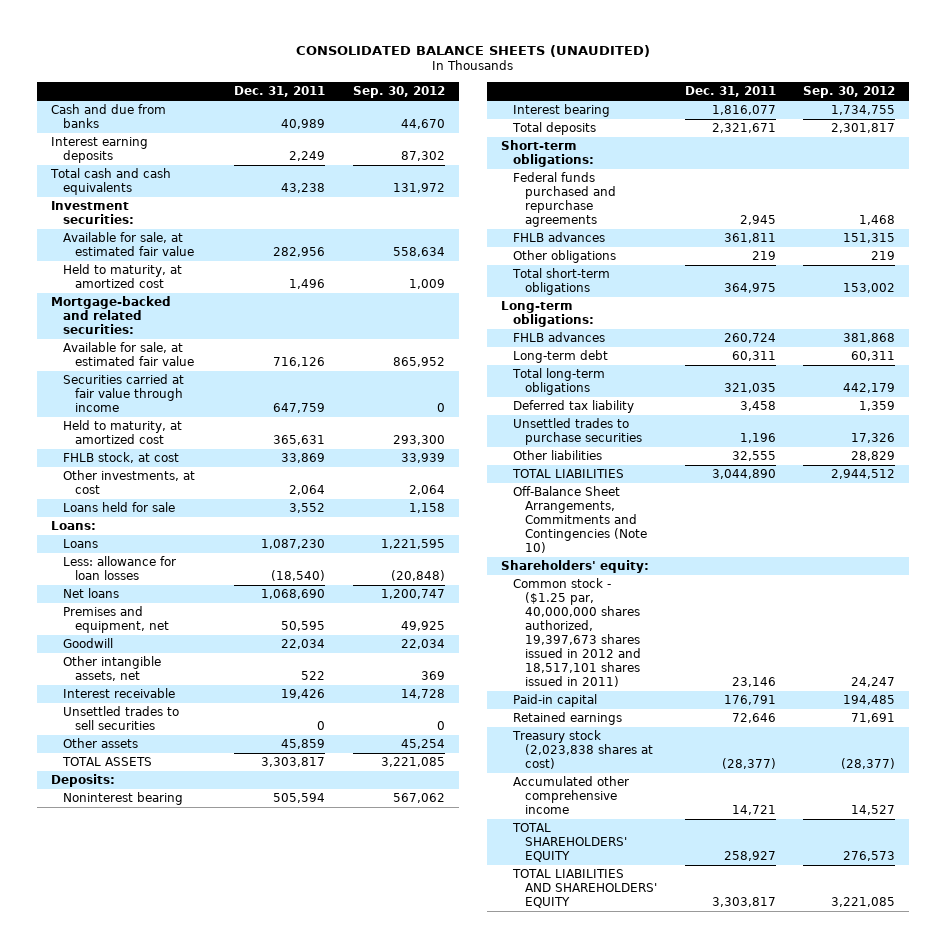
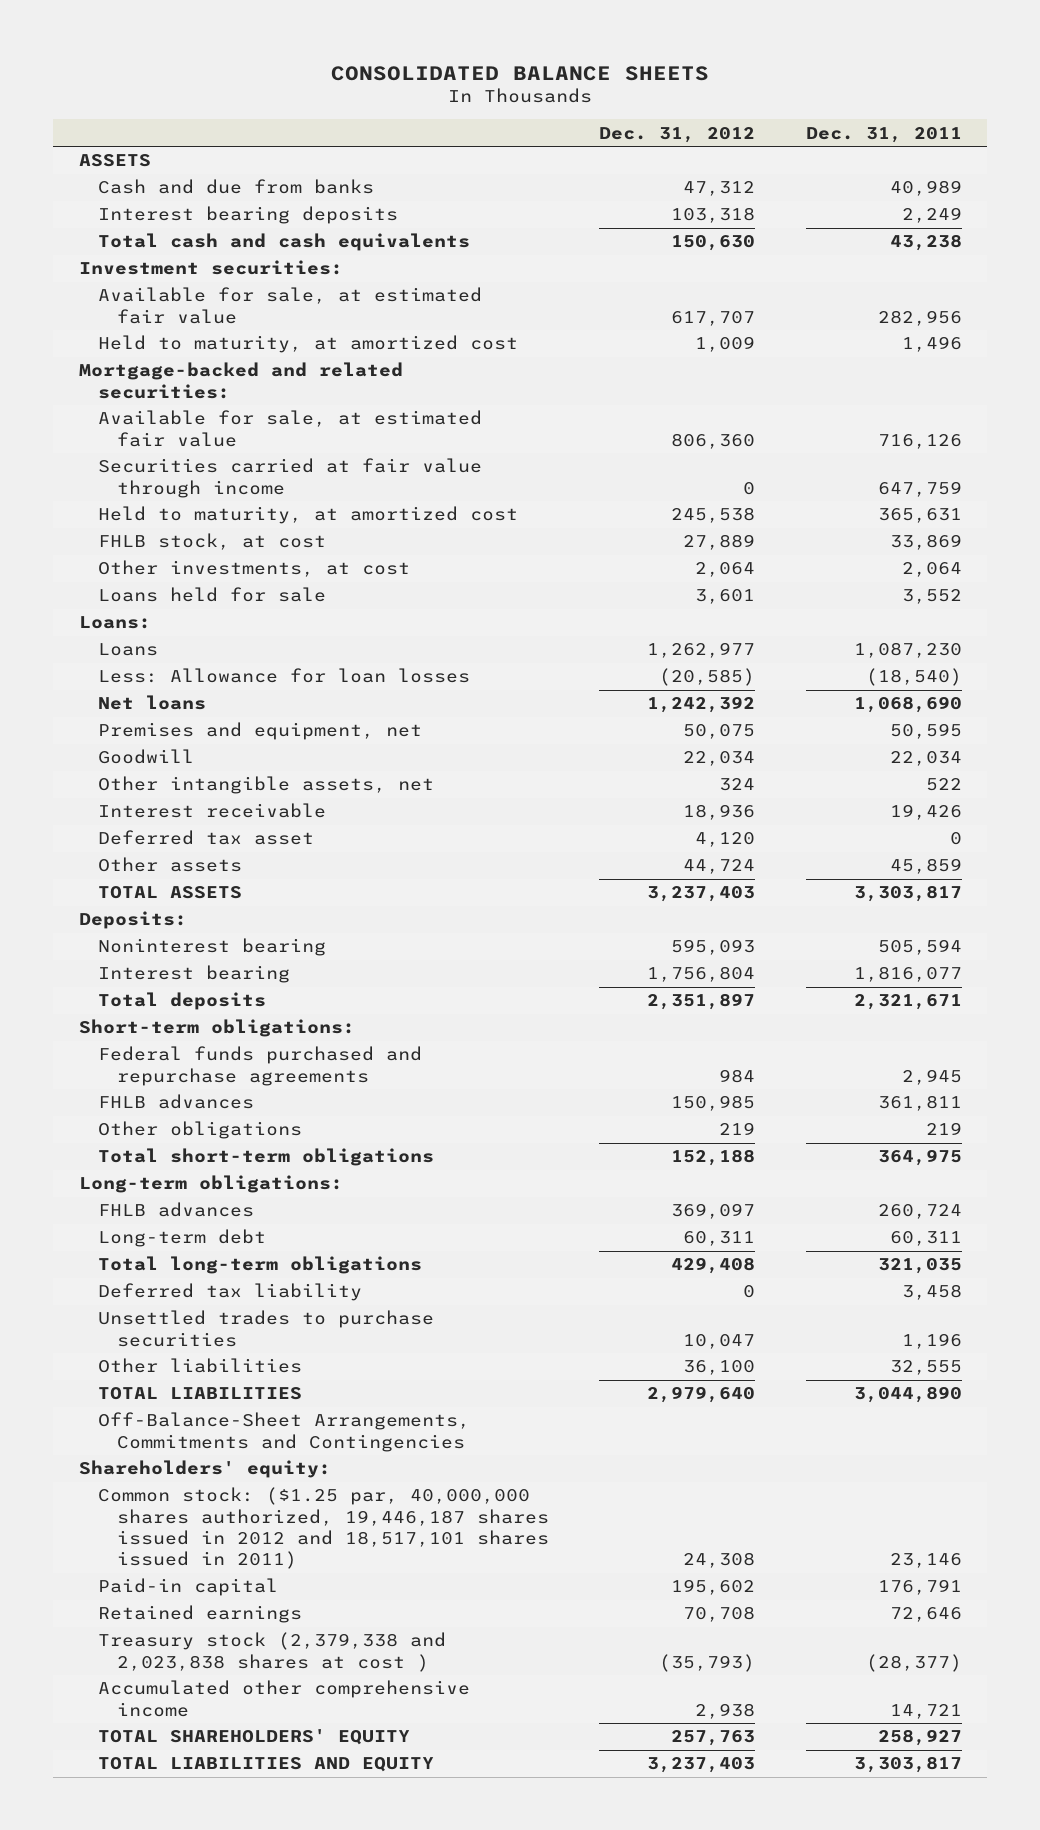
[295,44,650,57] CONSOLIDATED BALANCE SHEETS (UNAUDITED) -> [331,65,710,81] CONSOLIDATED BALANCE SHEETS
[352,86,445,99] Sep. 30, 2012 -> none
none -> [599,126,756,143] Dec. 31, 2012
none -> [78,154,151,168] ASSETS
[50,137,148,164] Interest earning deposits -> [97,206,398,225] Interest bearing deposits
[62,556,176,581] Less: allowance for loan losses -> [97,668,470,684] Less: Allowance for loan losses
[62,706,179,731] Unsettled trades to sell securities -> none
none -> [97,830,314,846] Deferred tax asset
[513,486,648,554] Off-Balance Sheet Arrangements, Commitments and Contingencies (Note 10) -> [97,1412,470,1452] Off-Balance-Sheet Arrangements, Commitments and Contingencies
[513,578,642,688] Common stock - ($1.25 par, 40,000,000 shares authorized, 19,397,673 shares issued in 2012 and 18,517,101 shares issued in 2011) -> [97,1487,549,1570] Common stock: ($1.25 par, 40,000,000 shares authorized, 19,446,187 shares issued in 2012 and 18,517,101 shares issued in 2011)
[512,730,654,770] Treasury stock (2,023,838 shares at cost) -> [97,1632,446,1672] Treasury stock (2,379,338 and 2,023,838 shares at cost )
[512,869,658,909] TOTAL LIABILITIES AND SHAREHOLDERS' EQUITY -> [97,1757,434,1773] TOTAL LIABILITIES AND EQUITY

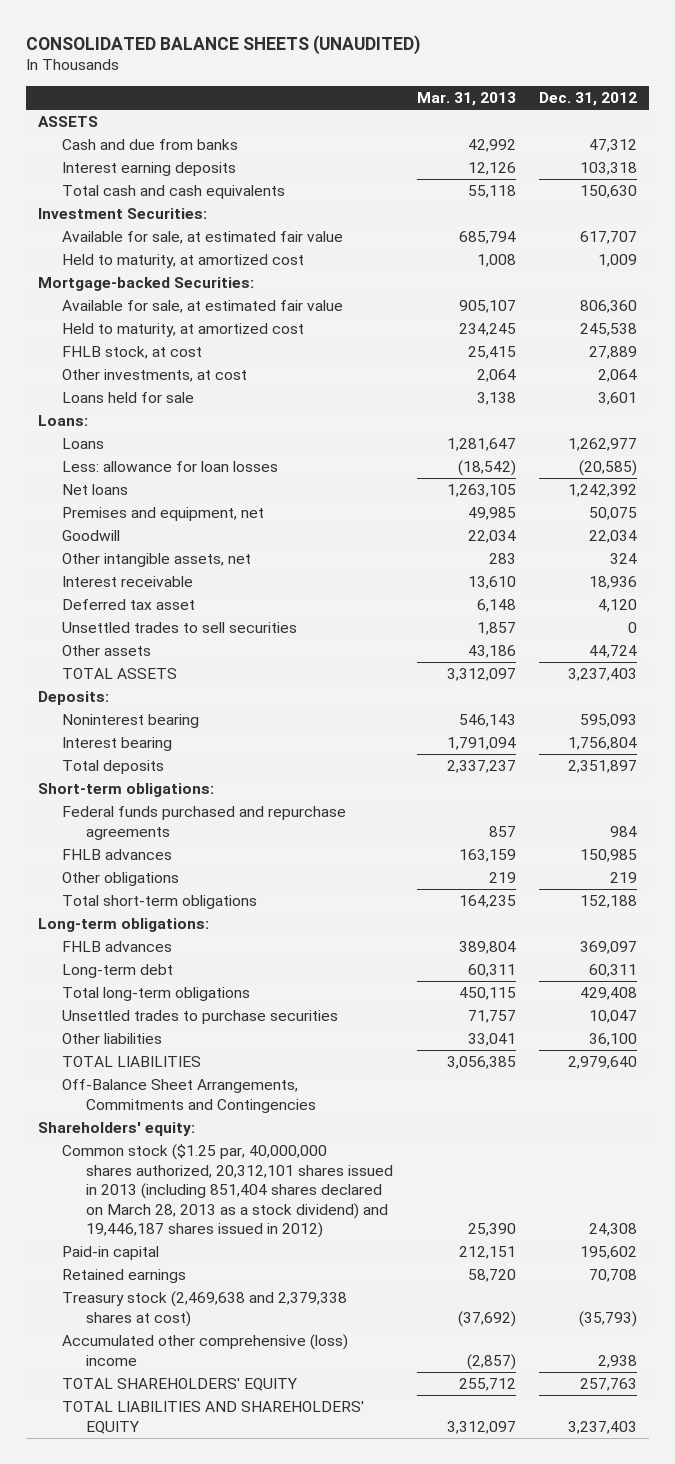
[331,65,710,81] CONSOLIDATED BALANCE SHEETS -> [25,34,420,55] CONSOLIDATED BALANCE SHEETS (UNAUDITED)
[805,126,962,143] Dec. 31, 2011 -> none
none -> [416,91,516,106] Mar. 31, 2013
[97,206,398,225] Interest bearing deposits -> [61,162,236,177] Interest earning deposits
[78,260,343,276] Investment securities: -> [37,208,207,220] Investment Securities:
[78,362,403,399] Mortgage-backed and related securities: -> [37,277,254,292] Mortgage-backed Securities:
[97,458,482,498] Securities carried at fair value through income -> none
[97,668,470,684] Less: Allowance for loan losses -> [61,461,278,473] Less: allowance for loan losses
none -> [61,622,297,634] Unsettled trades to sell securities
[97,1283,362,1302] Deferred tax liability -> none
[97,1412,470,1452] Off-Balance-Sheet Arrangements, Commitments and Contingencies -> [61,1079,317,1113] Off-Balance Sheet Arrangements, Commitments and Contingencies
[97,1487,549,1570] Common stock: ($1.25 par, 40,000,000 shares authorized, 19,446,187 shares issued in 2012 and 18,517,101 shares issued in 2011) -> [61,1144,394,1238] Common stock ($1.25 par, 40,000,000 shares authorized, 20,312,101 shares issued in 2013 (including 851,404 shares declared on March 28, 2013 as a stock dividend) and 19,446,187 shares issued in 2012)
[97,1632,446,1672] Treasury stock (2,379,338 and 2,023,838 shares at cost ) -> [61,1291,347,1327] Treasury stock (2,469,638 and 2,379,338 shares at cost)
[97,1680,470,1717] Accumulated other comprehensive income -> [61,1334,348,1366] Accumulated other comprehensive (loss) income
[97,1757,434,1773] TOTAL LIABILITIES AND EQUITY -> [61,1401,364,1434] TOTAL LIABILITIES AND SHAREHOLDERS' EQUITY

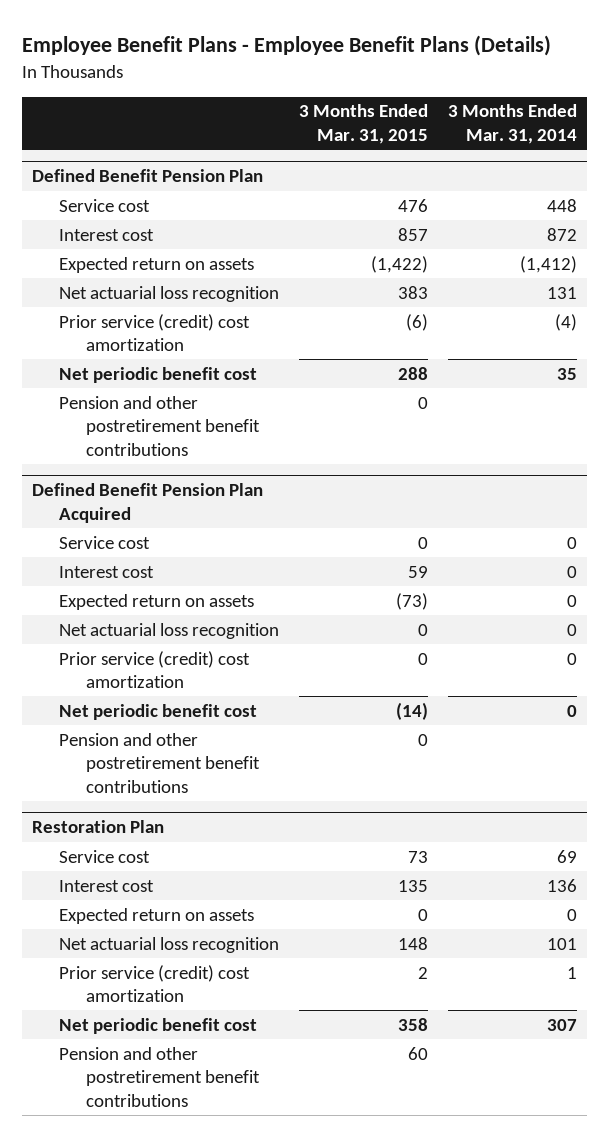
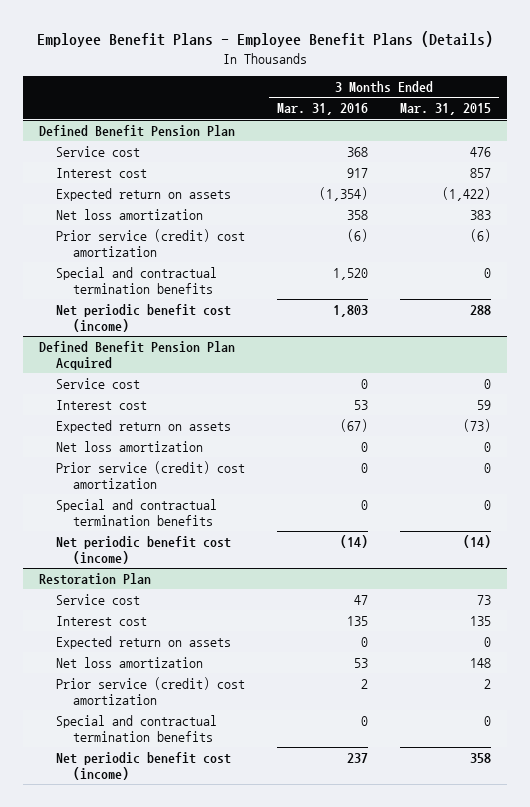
[447,104,577,144] 3 Months Ended Mar. 31, 2014 -> none
none -> [277,103,369,116] Mar. 31, 2016
[58,285,279,302] Net actuarial loss recognition -> [56,208,204,220] Net loss amortization
[58,395,260,456] Pension and other postretirement benefit contributions -> none
none -> [56,266,218,295] Special and contractual termination benefits
[58,366,257,383] Net periodic benefit cost -> [56,303,232,333] Net periodic benefit cost (income)
[58,622,279,639] Net actuarial loss recognition -> [56,440,204,452] Net loss amortization
[58,732,260,793] Pension and other postretirement benefit contributions -> none
none -> [56,498,218,527] Special and contractual termination benefits
[58,703,257,720] Net periodic benefit cost -> [56,535,232,565] Net periodic benefit cost (income)
[58,936,279,953] Net actuarial loss recognition -> [56,656,204,668] Net loss amortization
[58,1046,260,1107] Pension and other postretirement benefit contributions -> none
none -> [56,714,218,743] Special and contractual termination benefits
[58,1017,257,1034] Net periodic benefit cost -> [56,751,232,781] Net periodic benefit cost (income)

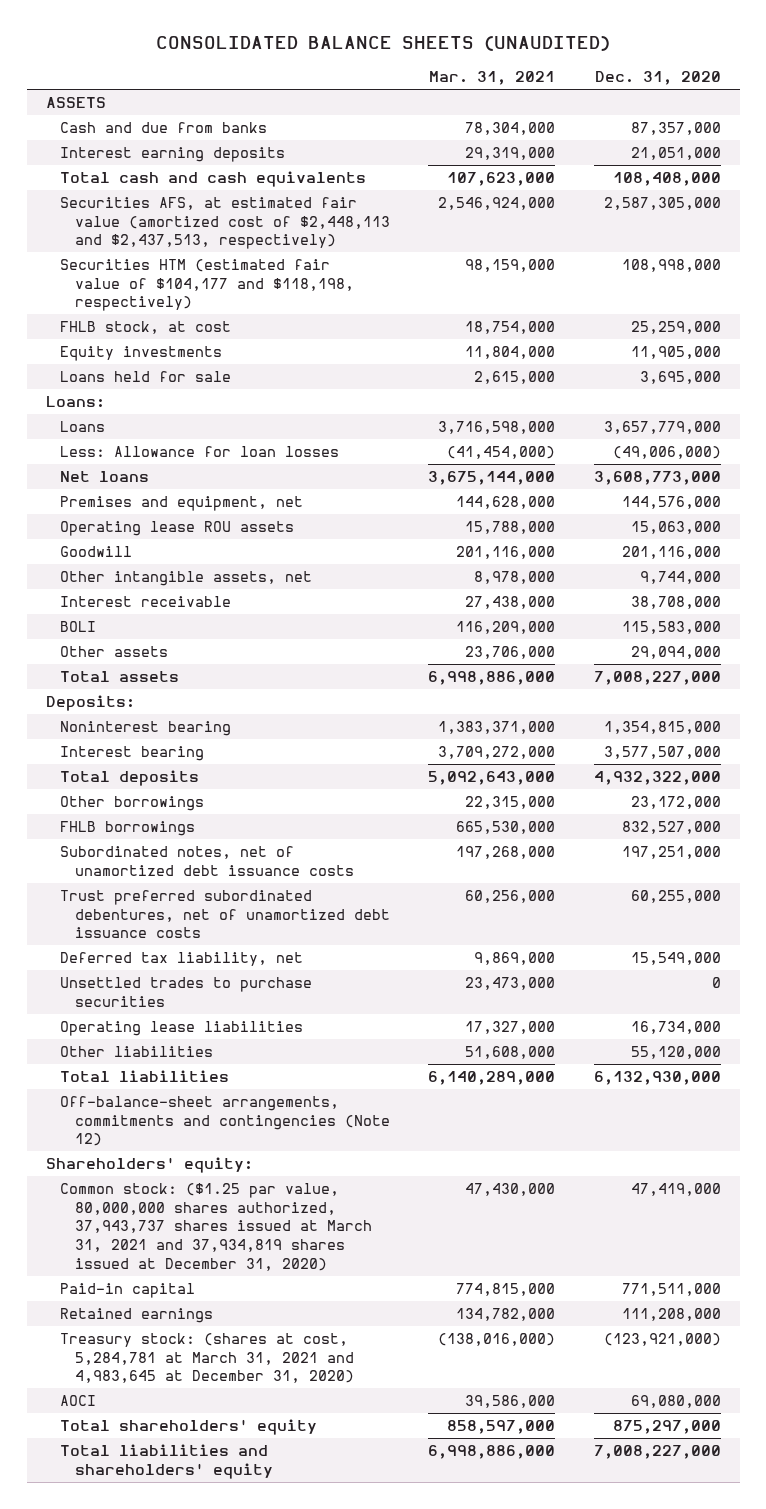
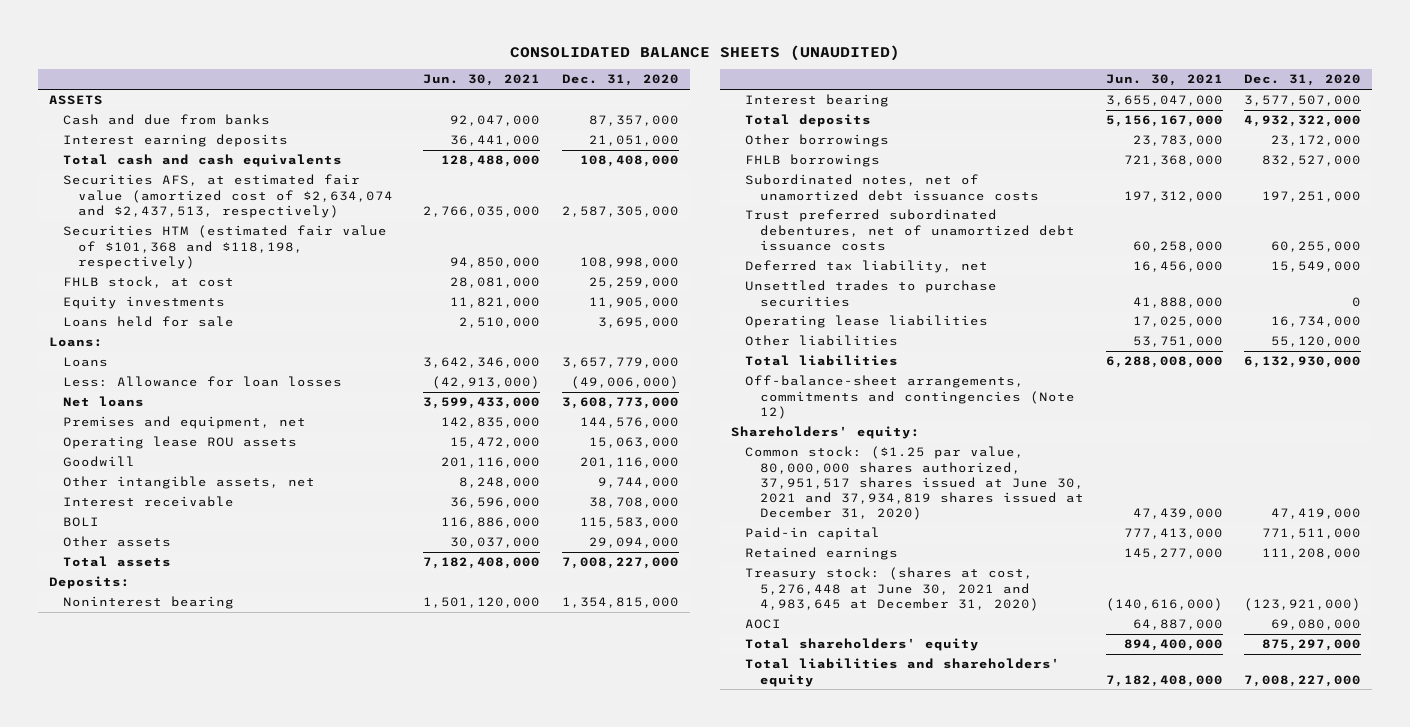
[429,71,556,86] Mar. 31, 2021 -> none
none -> [423,74,541,87] Jun. 30, 2021
[60,197,390,250] Securities AFS, at estimated fair value (amortized cost of $2,448,113 and $2,437,513, respectively) -> [63,174,393,218] Securities AFS, at estimated fair value (amortized cost of $2,634,074 and $2,437,513, respectively)
[60,259,354,312] Securities HTM (estimated fair value of $104,177 and $118,198, respectively) -> [63,225,388,269] Securities HTM (estimated fair value of $101,368 and $118,198, respectively)
[60,1183,372,1271] Common stock: ($1.25 par value, 80,000,000 shares authorized, 37,943,737 shares issued at March 31, 2021 and 37,934,819 shares issued at December 31, 2020) -> [745,446,1084,521] Common stock: ($1.25 par value, 80,000,000 shares authorized, 37,951,517 shares issued at June 30, 2021 and 37,934,819 shares issued at December 31, 2020)
[60,1333,354,1384] Treasury stock: (shares at cost, 5,284,781 at March 31, 2021 and 4,983,645 at December 31, 2020) -> [745,567,1039,611] Treasury stock: (shares at cost, 5,276,448 at June 30, 2021 and 4,983,645 at December 31, 2020)

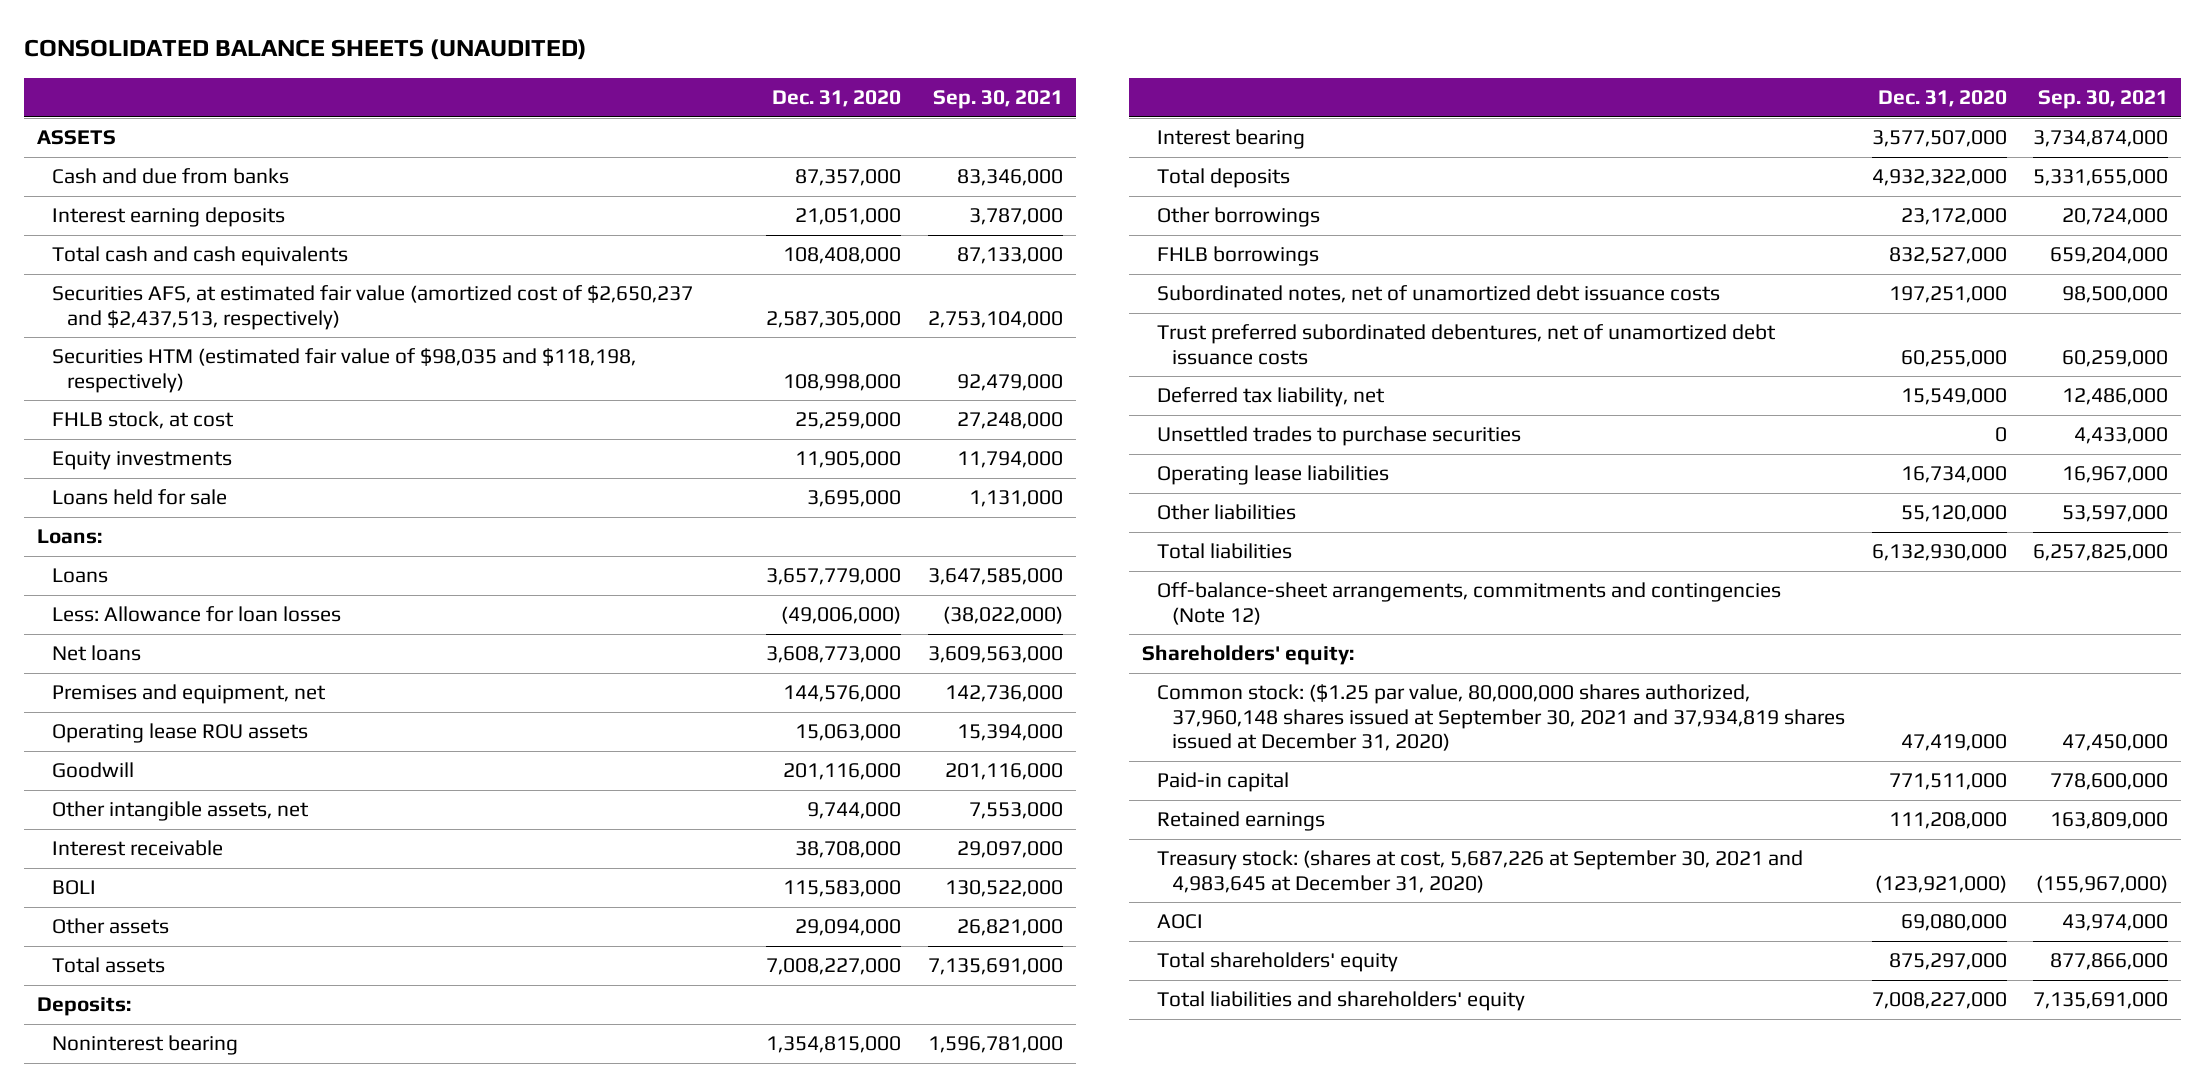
[423,74,541,87] Jun. 30, 2021 -> none
none -> [932,90,1063,110] Sep. 30, 2021
[63,174,393,218] Securities AFS, at estimated fair value (amortized cost of $2,634,074 and $2,437,513, respectively) -> [51,285,693,330] Securities AFS, at estimated fair value (amortized cost of $2,650,237 and $2,437,513, respectively)
[63,225,388,269] Securities HTM (estimated fair value of $101,368 and $118,198, respectively) -> [51,348,636,393] Securities HTM (estimated fair value of $98,035 and $118,198, respectively)
[745,446,1084,521] Common stock: ($1.25 par value, 80,000,000 shares authorized, 37,951,517 shares issued at June 30, 2021 and 37,934,819 shares issued at December 31, 2020) -> [1157,684,1846,752] Common stock: ($1.25 par value, 80,000,000 shares authorized, 37,960,148 shares issued at September 30, 2021 and 37,934,819 shares issued at December 31, 2020)
[745,567,1039,611] Treasury stock: (shares at cost, 5,276,448 at June 30, 2021 and 4,983,645 at December 31, 2020) -> [1157,850,1804,893] Treasury stock: (shares at cost, 5,687,226 at September 30, 2021 and 4,983,645 at December 31, 2020)

